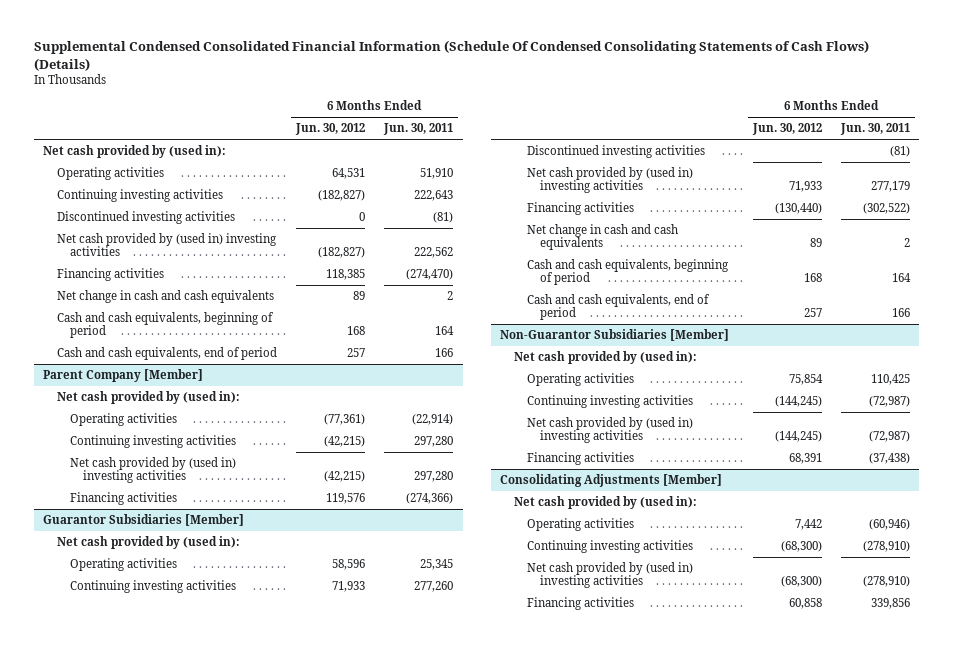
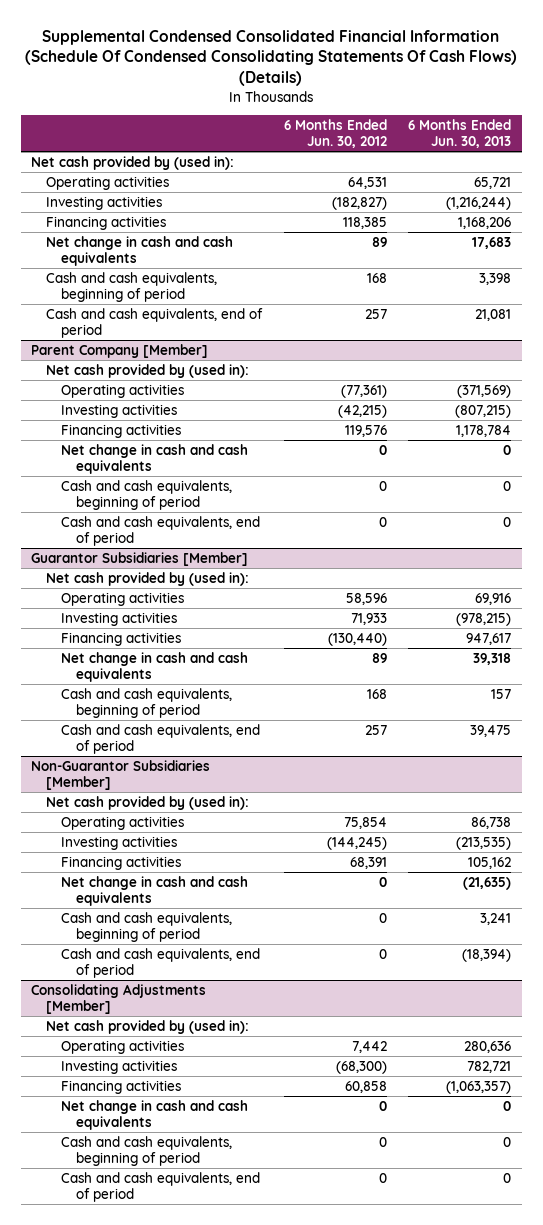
[33,40,869,71] Supplemental Condensed Consolidated Financial Information (Schedule Of Condensed Consolidating Statements of Cash Flows) (Details) -> [25,29,518,87] Supplemental Condensed Consolidated Financial Information (Schedule Of Condensed Consolidating Statements Of Cash Flows) (Details)
[382,123,453,136] Jun. 30, 2011 -> none
none -> [408,118,512,149] 6 Months Ended Jun. 30, 2013
[56,189,223,203] Continuing investing activities -> none
[56,211,235,225] Discontinued investing activities -> none
[56,233,277,257] Net cash provided by (used in) investing activities -> [46,195,163,210] Investing activities
[70,435,237,449] Continuing investing activities -> none
[70,457,237,484] Net cash provided by (used in) investing activities -> [61,403,178,418] Investing activities
none -> [61,443,249,474] Net change in cash and cash equivalents
none -> [61,479,233,510] Cash and cash equivalents, beginning of period
none -> [61,515,261,546] Cash and cash equivalents, end of period
[70,580,237,594] Continuing investing activities -> none
[527,145,706,159] Discontinued investing activities -> none
[527,167,694,194] Net cash provided by (used in) investing activities -> [61,611,178,626] Investing activities
[527,395,694,409] Continuing investing activities -> none
[527,417,694,444] Net cash provided by (used in) investing activities -> [61,835,178,850] Investing activities
none -> [61,875,249,906] Net change in cash and cash equivalents
none -> [61,911,233,942] Cash and cash equivalents, beginning of period
none -> [61,947,261,978] Cash and cash equivalents, end of period
[527,540,694,554] Continuing investing activities -> none
[527,562,694,589] Net cash provided by (used in) investing activities -> [61,1059,178,1074] Investing activities
none -> [61,1099,249,1130] Net change in cash and cash equivalents
none -> [61,1135,233,1166] Cash and cash equivalents, beginning of period
none -> [61,1171,261,1202] Cash and cash equivalents, end of period

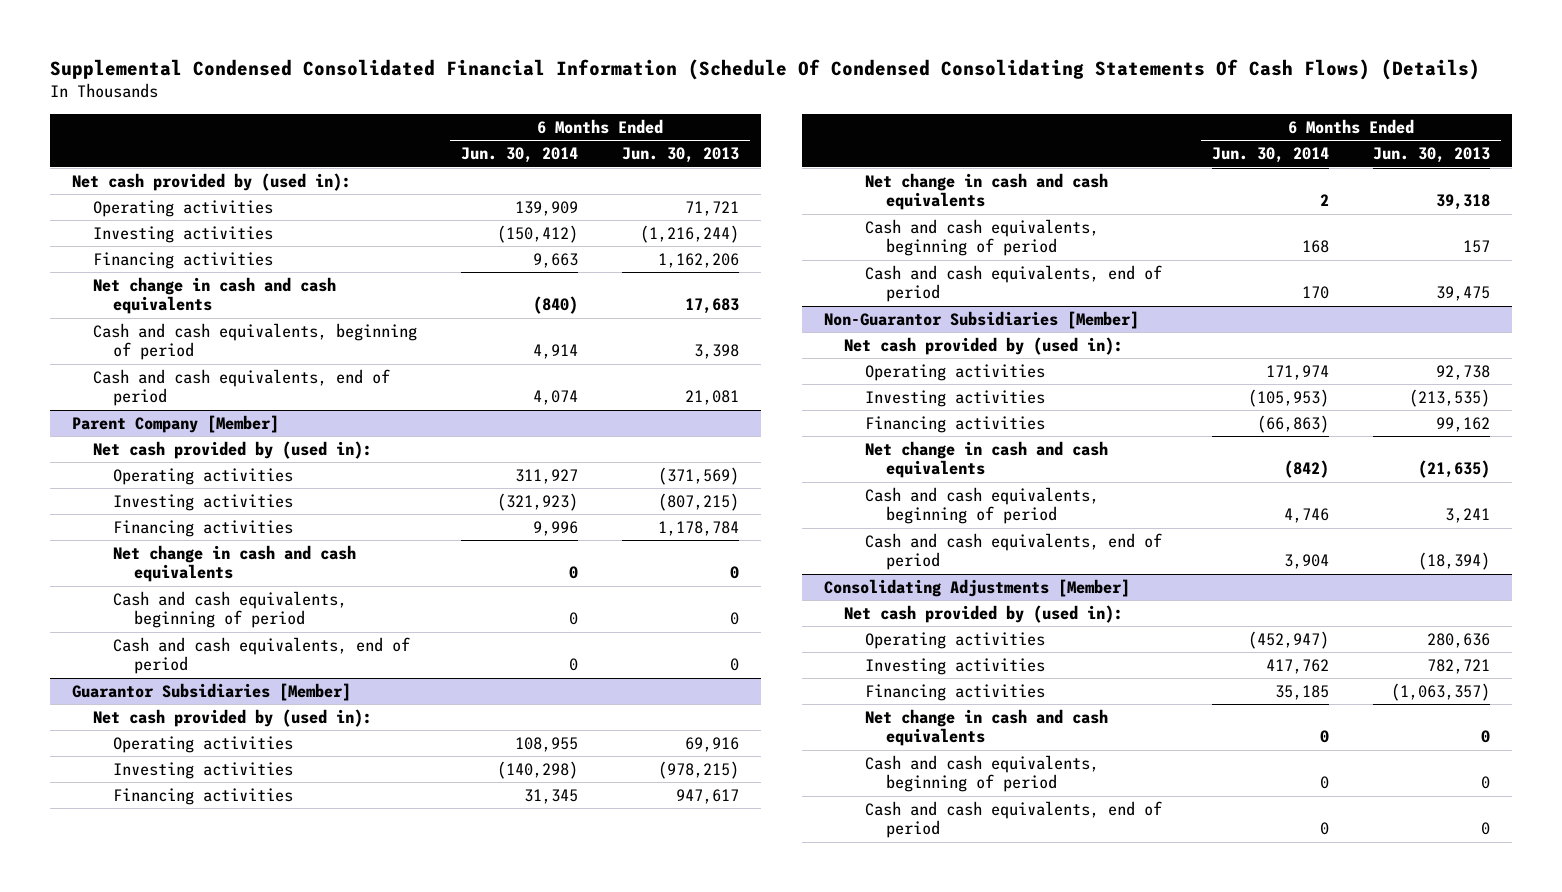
[283,118,387,149] 6 Months Ended Jun. 30, 2012 -> none
none -> [460,147,578,164] Jun. 30, 2014
[474,176,512,189] 65,721 -> [684,200,739,216] 71,721
[458,216,512,229] 1,168,206 -> [657,252,739,268] 1,162,206
[471,816,512,829] 86,738 -> [1436,364,1491,380] 92,738
[468,856,512,869] 105,162 -> [1436,416,1491,432] 99,162

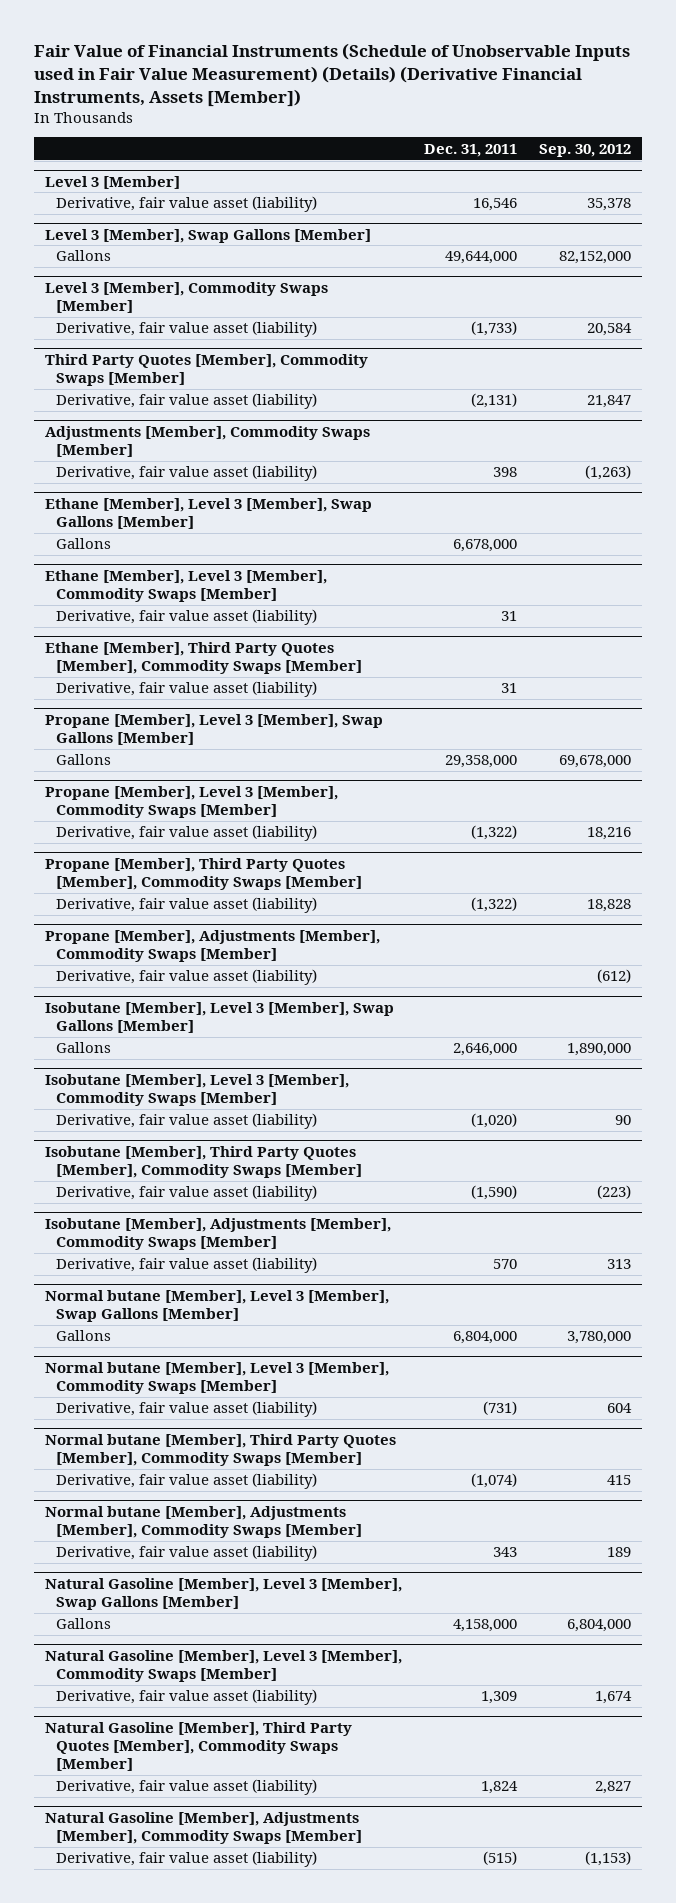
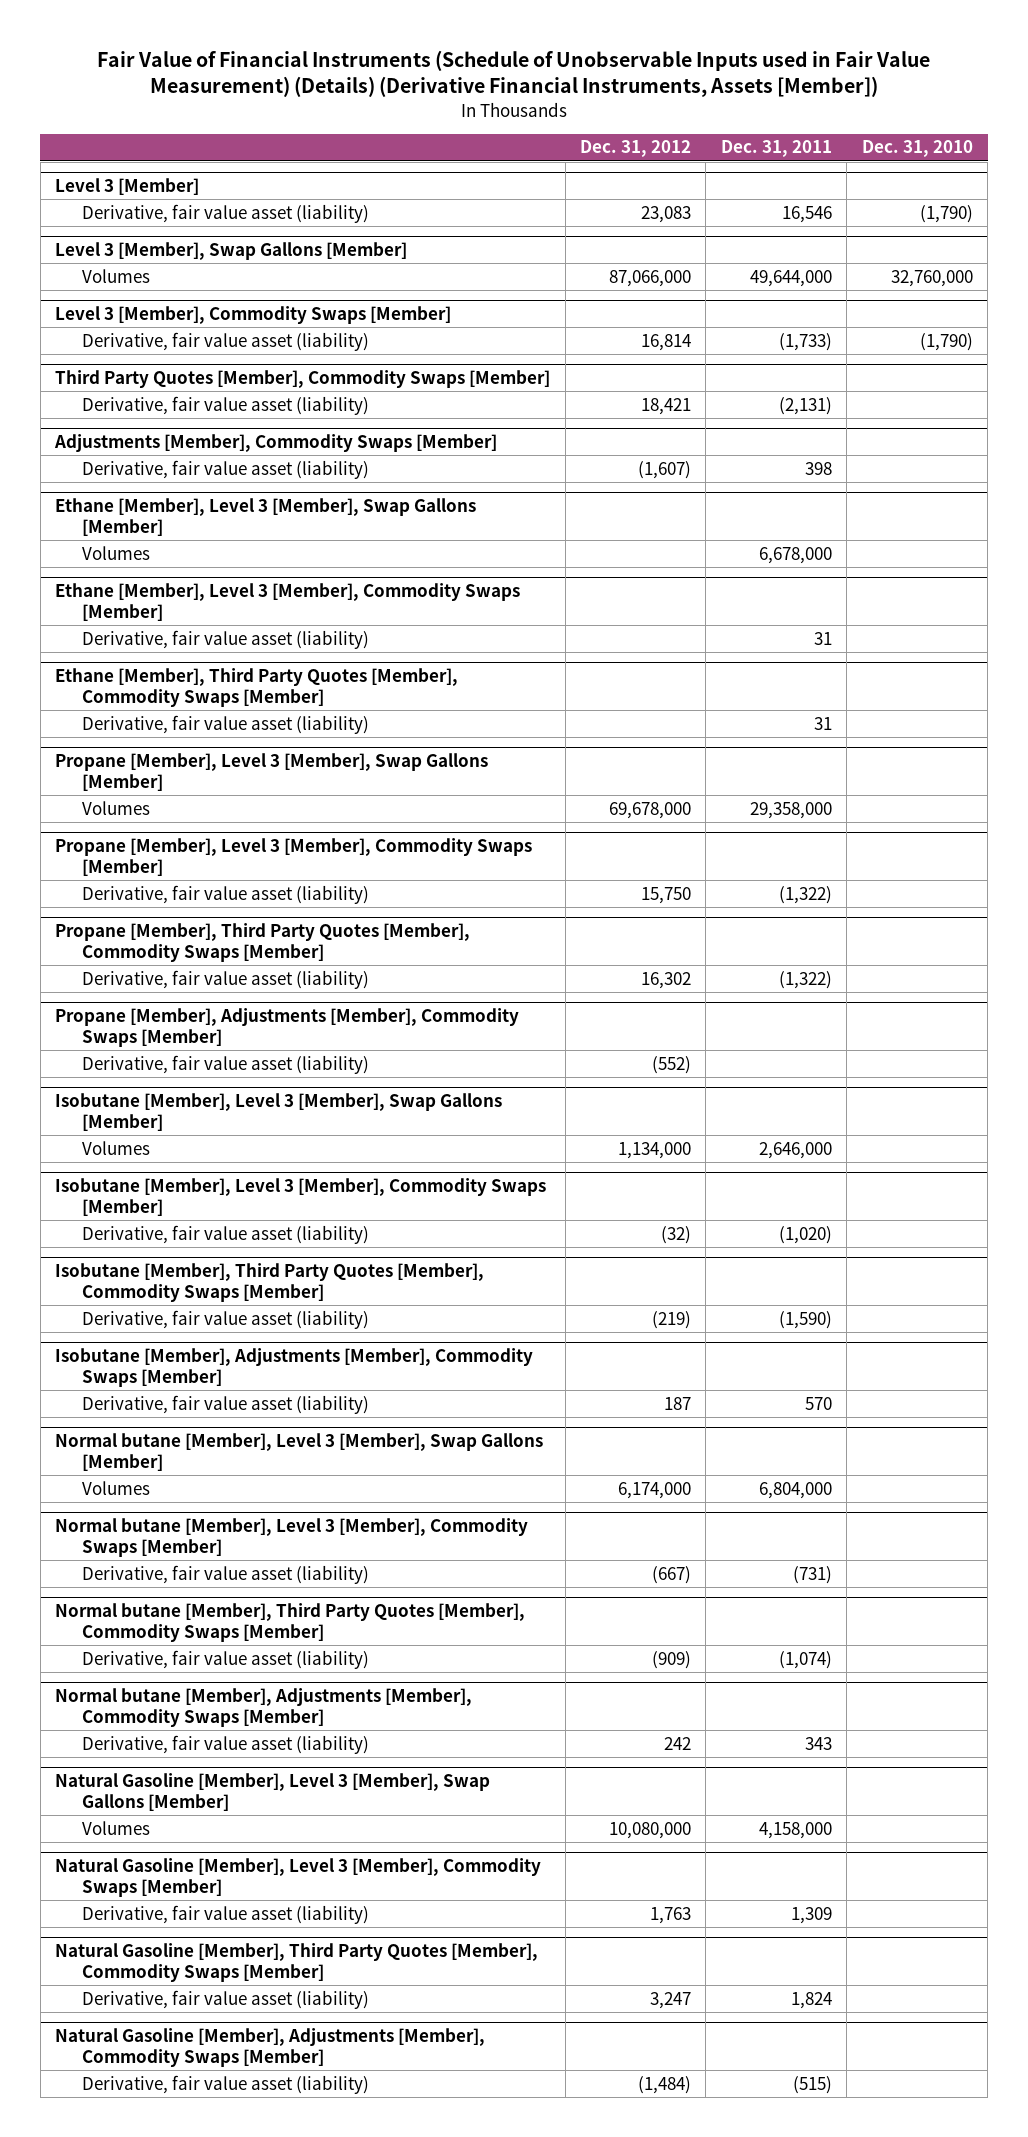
[538,143,631,157] Sep. 30, 2012 -> none
none -> [579,140,691,158] Dec. 31, 2012
none -> [861,140,973,158] Dec. 31, 2010
[56,250,112,262] Gallons -> [82,268,151,283] Volumes
[56,538,112,550] Gallons -> [82,545,151,560] Volumes
[56,754,112,766] Gallons -> [82,800,151,815] Volumes
[56,1042,112,1054] Gallons -> [82,1140,151,1155] Volumes
[56,1330,112,1342] Gallons -> [82,1480,151,1495] Volumes
[56,1618,112,1630] Gallons -> [82,1820,151,1835] Volumes

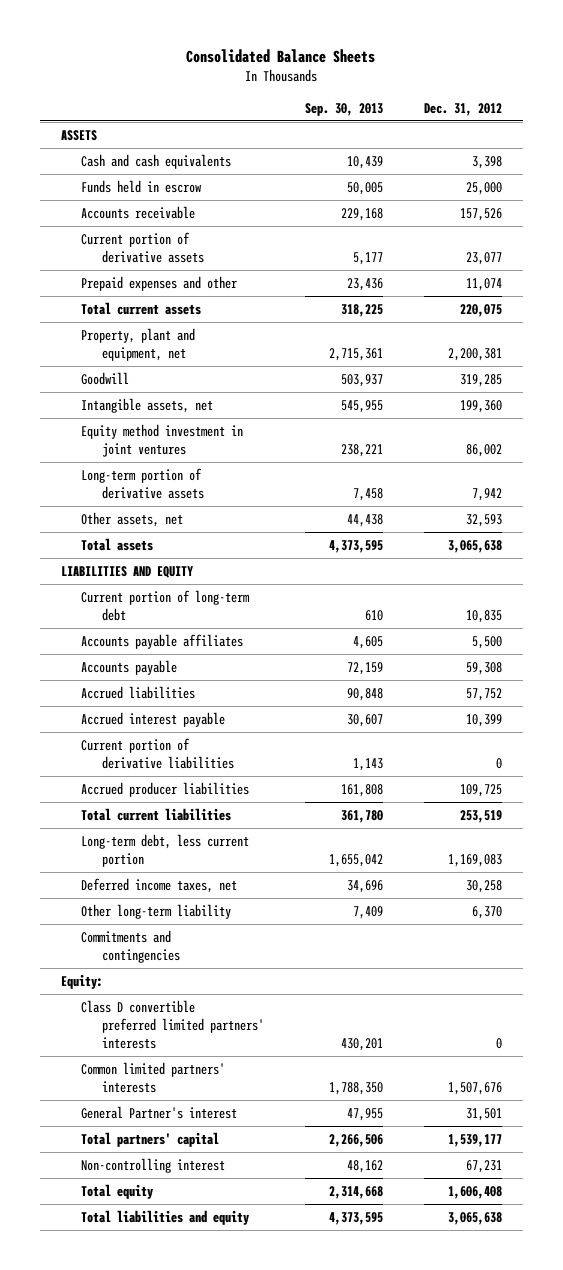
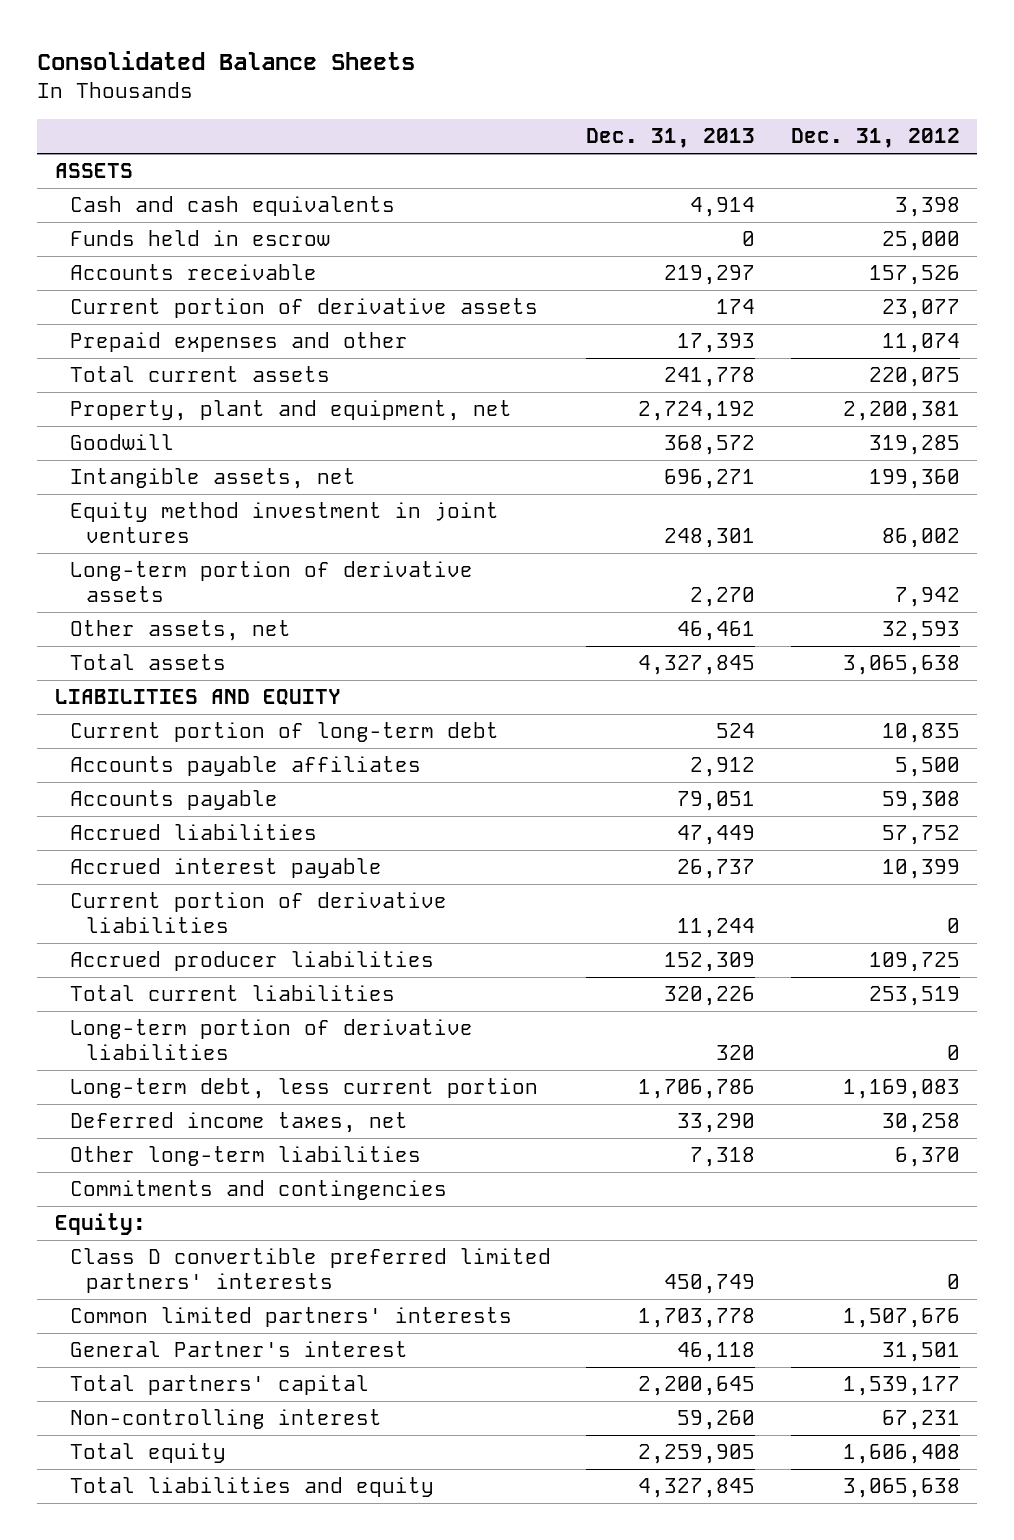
[305,102,384,116] Sep. 30, 2013 -> none
none -> [586,128,756,149] Dec. 31, 2013
none -> [70,1019,474,1061] Long-term portion of derivative liabilities
[81,903,232,919] Other long-term liability -> [70,1146,422,1167] Other long-term liabilities

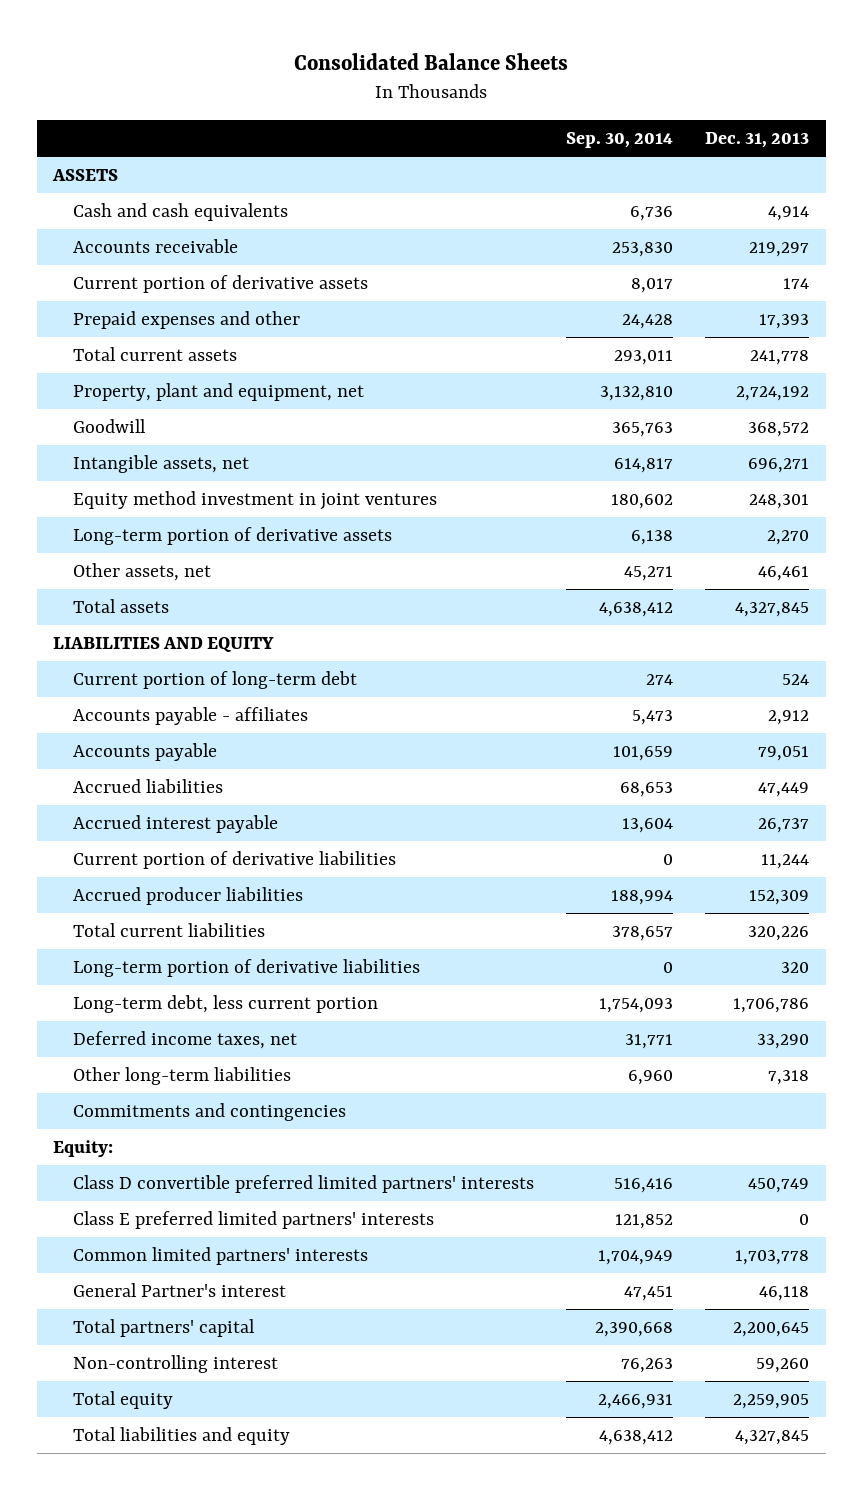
[790,128,960,149] Dec. 31, 2012 -> none
none -> [566,131,674,148] Sep. 30, 2014
[70,230,331,247] Funds held in escrow -> none
[70,756,422,777] Accounts payable affiliates -> [72,707,308,726] Accounts payable - affiliates
none -> [72,1211,434,1230] Class E preferred limited partners' interests

